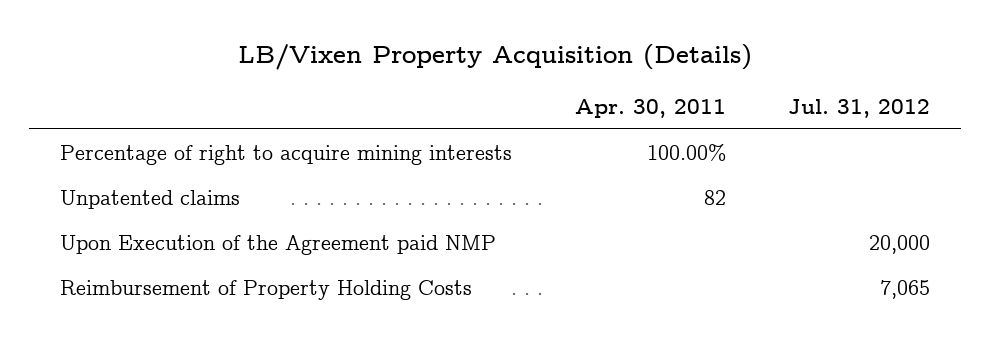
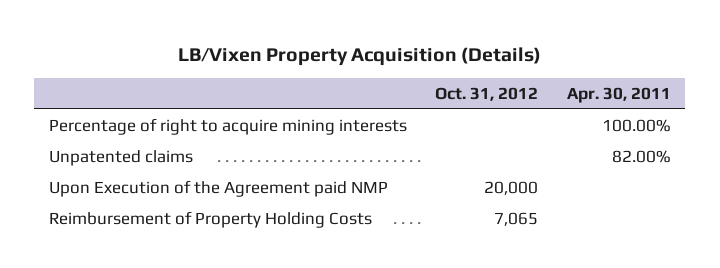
[787,98,930,118] Jul. 31, 2012 -> none
none -> [435,86,539,101] Oct. 31, 2012
[703,189,726,205] 82 -> [611,149,671,163] 82.00%

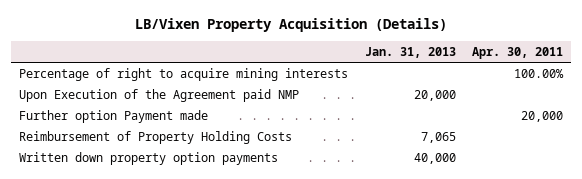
[435,86,539,101] Oct. 31, 2012 -> none
none -> [364,47,456,59] Jan. 31, 2013
[48,149,193,166] Unpatented claims -> none
none -> [19,109,209,123] Further option Payment made
none -> [19,151,279,165] Written down property option payments

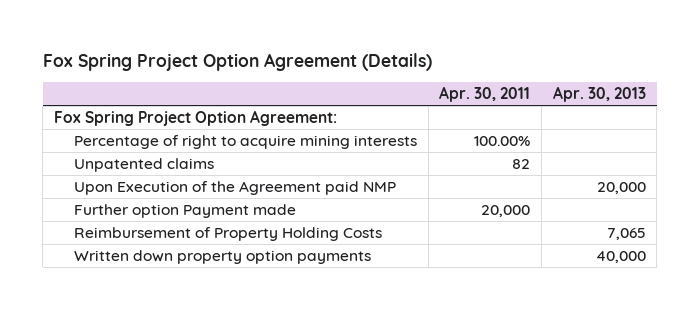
[135,18,448,33] LB/Vixen Property Acquisition (Details) -> [42,52,432,71] Fox Spring Project Option Agreement (Details)
[364,47,456,59] Jan. 31, 2013 -> none
none -> [552,85,646,102] Apr. 30, 2013
none -> [53,110,337,127] Fox Spring Project Option Agreement:
none -> [74,158,215,173] Unpatented claims

